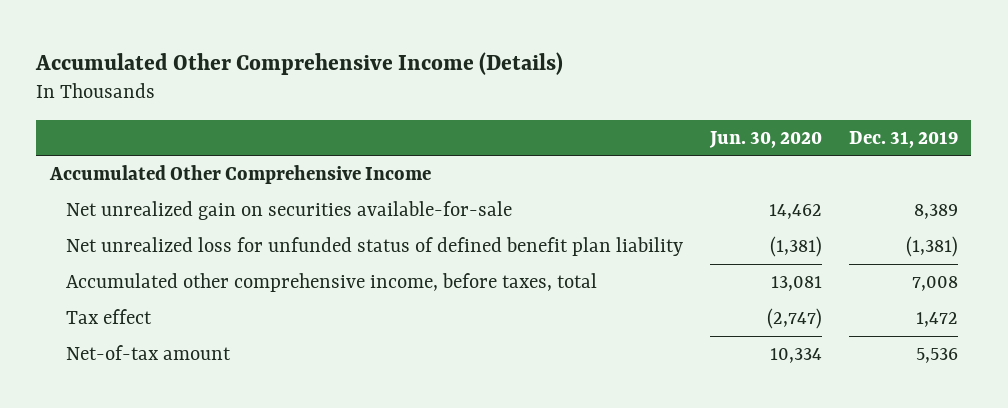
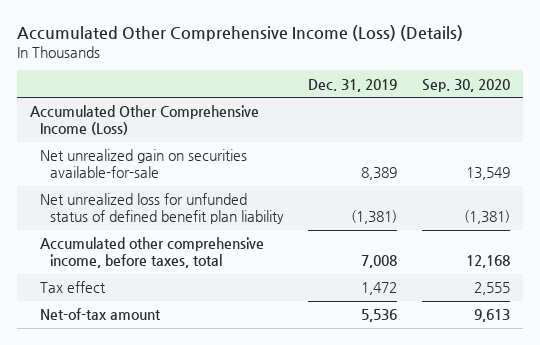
[35,51,564,75] Accumulated Other Comprehensive Income (Details) -> [17,25,464,42] Accumulated Other Comprehensive Income (Loss) (Details)
[709,130,823,148] Jun. 30, 2020 -> none
none -> [422,78,511,92] Sep. 30, 2020
[48,164,431,184] Accumulated Other Comprehensive Income -> [29,105,259,136] Accumulated Other Comprehensive Income (Loss)

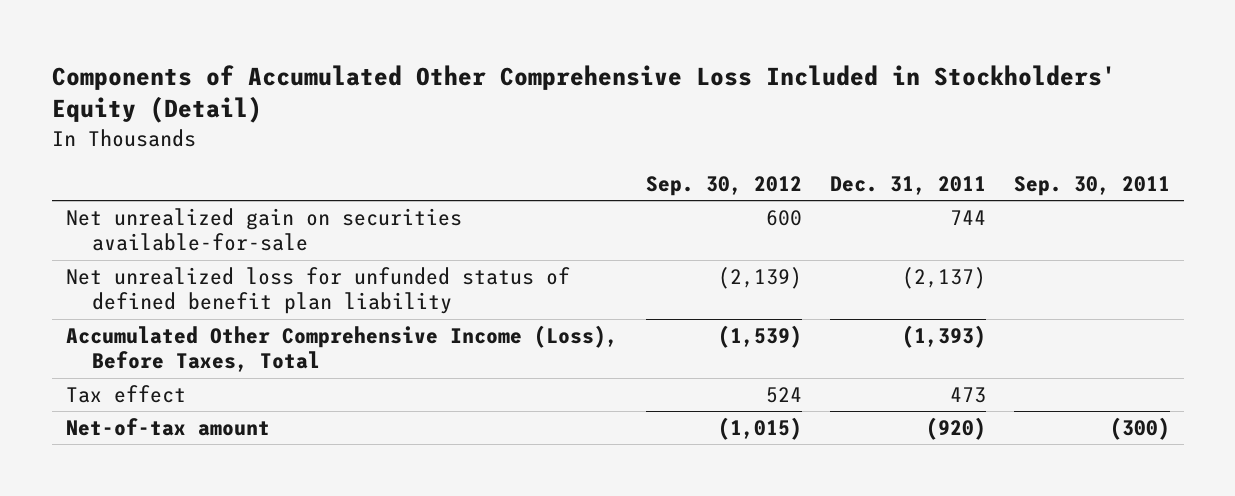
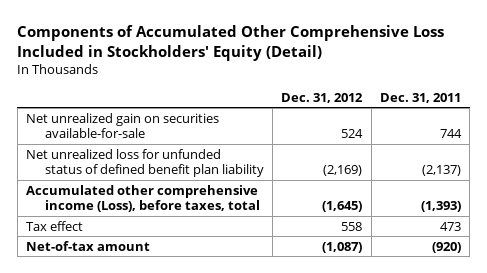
[645,176,802,197] Sep. 30, 2012 -> none
[1013,176,1170,197] Sep. 30, 2011 -> none
none -> [281,92,364,103] Dec. 31, 2012
[65,325,618,373] Accumulated Other Comprehensive Income (Loss), Before Taxes, Total -> [25,184,260,213] Accumulated other comprehensive income (Loss), before taxes, total

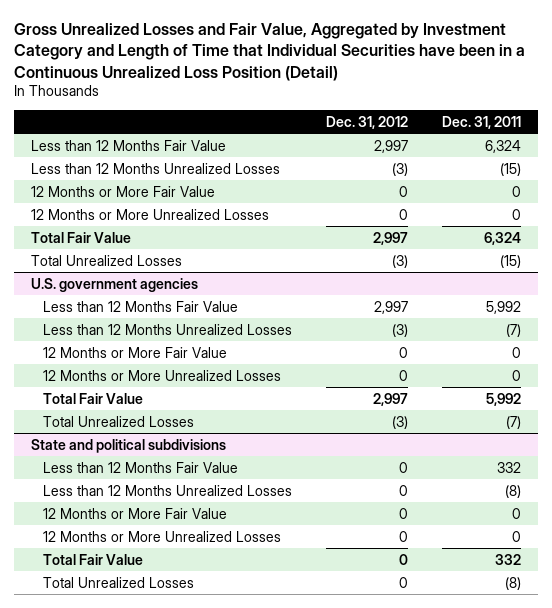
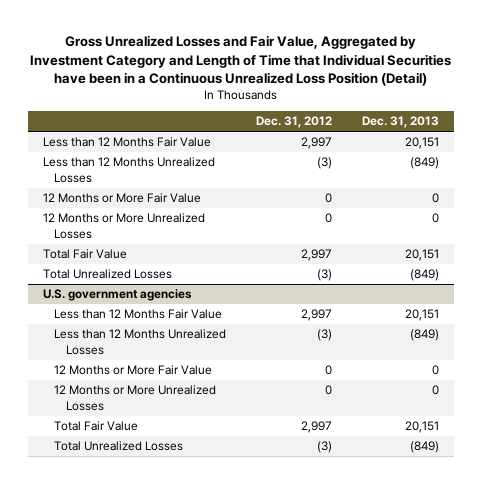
[442,115,522,129] Dec. 31, 2011 -> none
none -> [362,116,440,129] Dec. 31, 2013
[30,438,226,453] State and political subdivisions -> none
[42,461,238,473] Less than 12 Months Fair Value -> none
[42,484,292,496] Less than 12 Months Unrealized Losses -> none
[42,507,227,519] 12 Months or More Fair Value -> none
[42,530,281,542] 12 Months or More Unrealized Losses -> none
[42,553,143,565] Total Fair Value -> none
[42,576,194,588] Total Unrealized Losses -> none

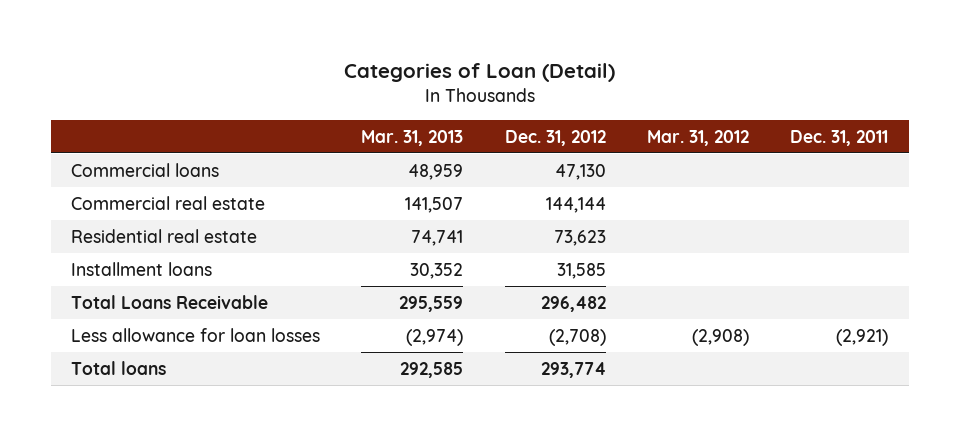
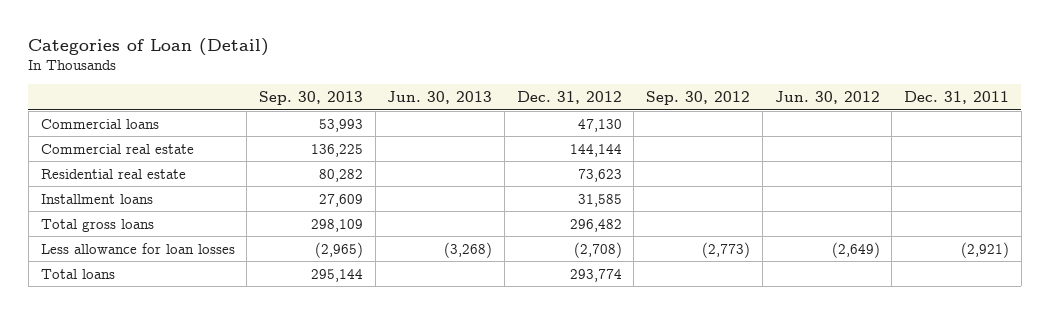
[361,129,464,146] Mar. 31, 2013 -> none
[646,129,749,146] Mar. 31, 2012 -> none
none -> [258,91,363,106] Sep. 30, 2013
none -> [387,91,493,105] Jun. 30, 2013
none -> [646,91,751,106] Sep. 30, 2012
none -> [774,91,880,105] Jun. 30, 2012
[71,294,269,309] Total Loans Receivable -> [40,218,154,232] Total gross loans

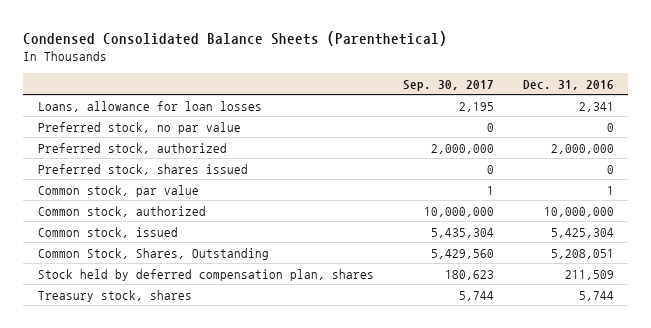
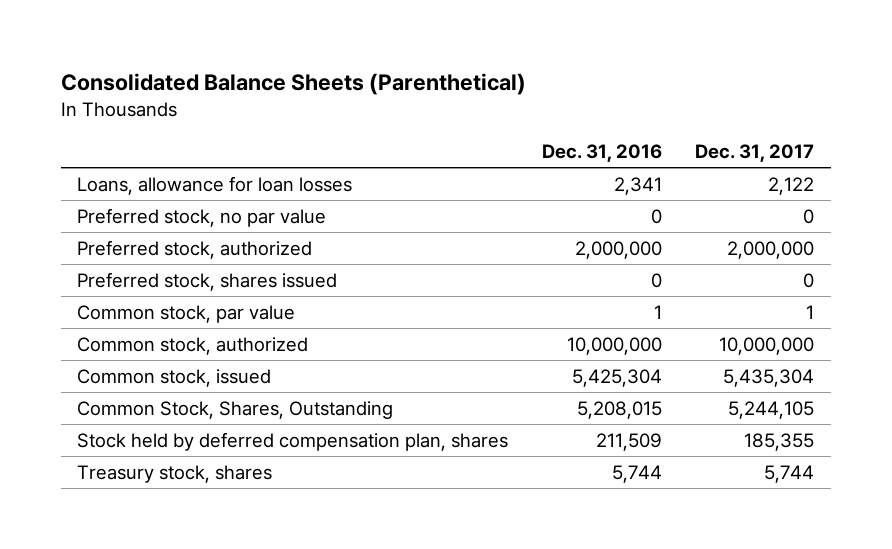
[23,30,448,46] Condensed Consolidated Balance Sheets (Parenthetical) -> [60,73,526,96] Consolidated Balance Sheets (Parenthetical)
[402,79,494,91] Sep. 30, 2017 -> none
none -> [695,143,815,162] Dec. 31, 2017
[550,248,614,259] 5,208,051 -> [576,400,662,419] 5,208,015

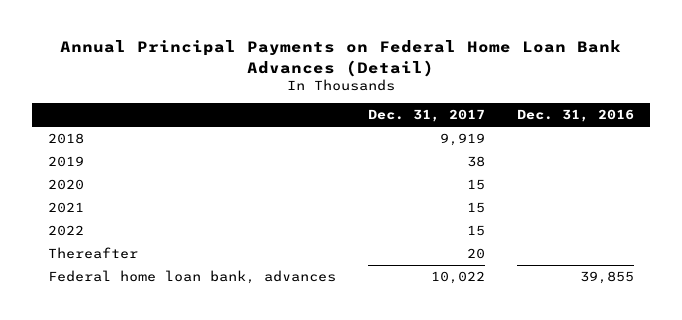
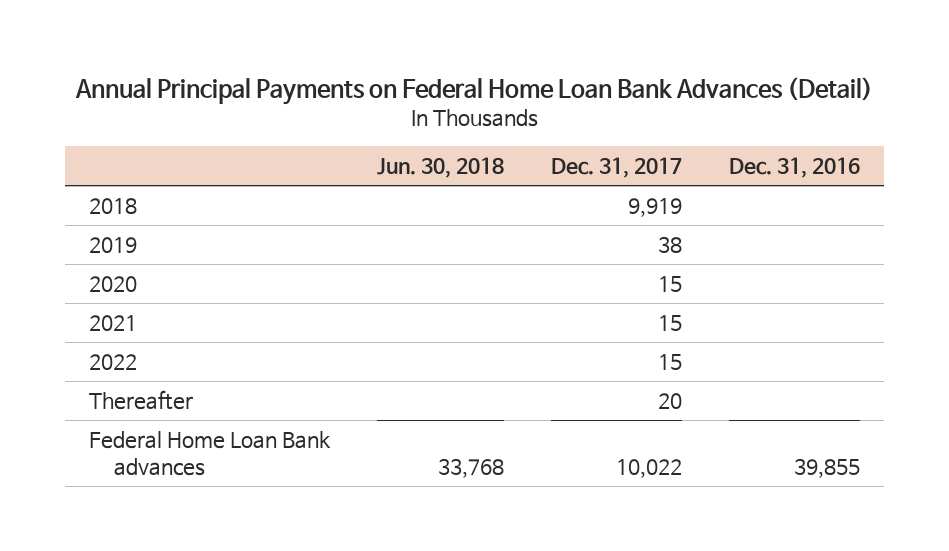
none -> [376,156,504,178] Jun. 30, 2018
[48,270,337,285] Federal home loan bank, advances -> [88,431,331,476] Federal Home Loan Bank advances

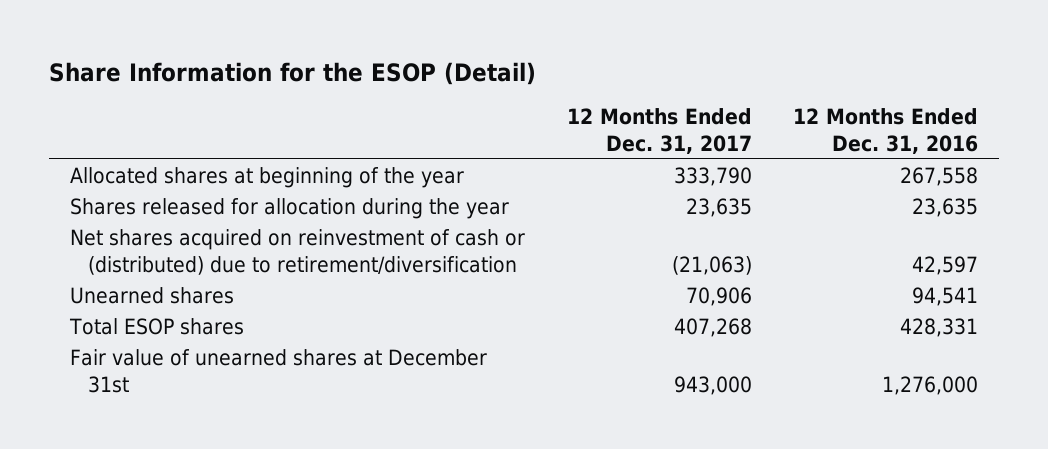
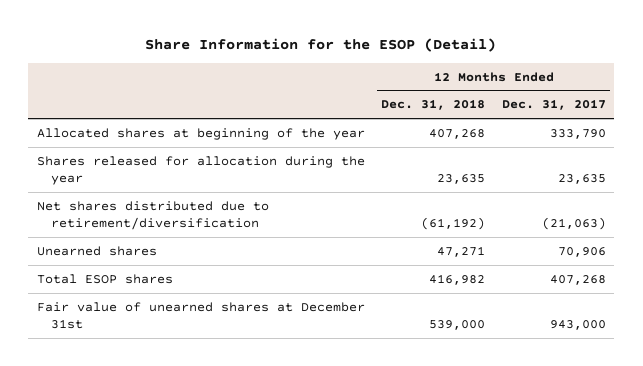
[793,108,979,154] 12 Months Ended Dec. 31, 2016 -> none
none -> [381,99,486,111] Dec. 31, 2018
[69,229,525,275] Net shares acquired on reinvestment of cash or (distributed) due to retirement/diversification -> [36,200,269,231] Net shares distributed due to retirement/diversification

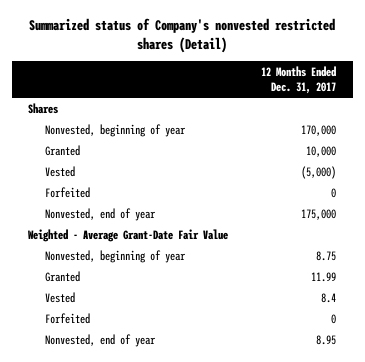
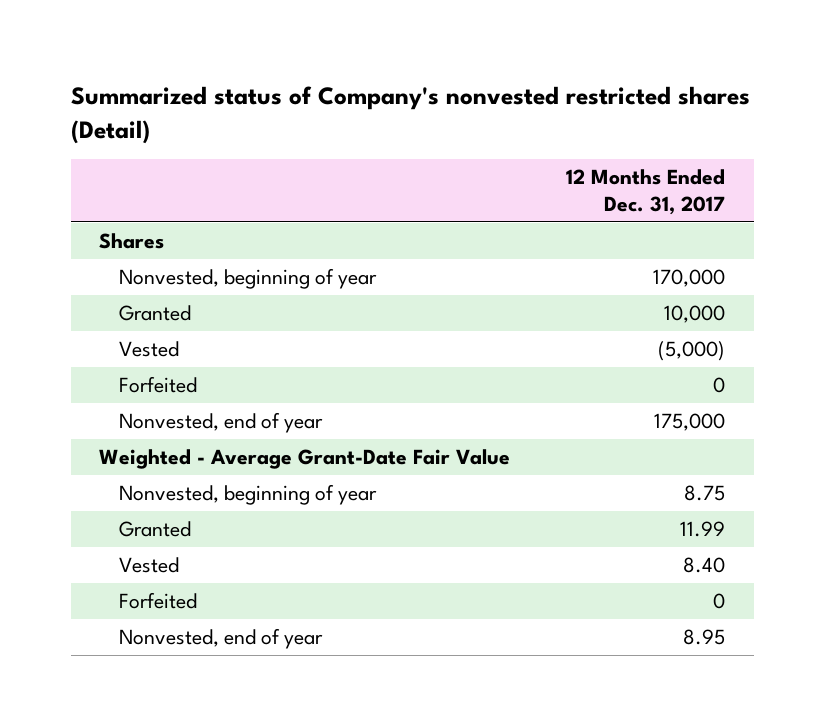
[321,292,337,303] 8.4 -> [683,557,726,574] 8.40

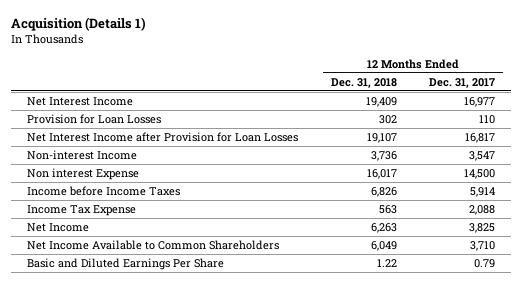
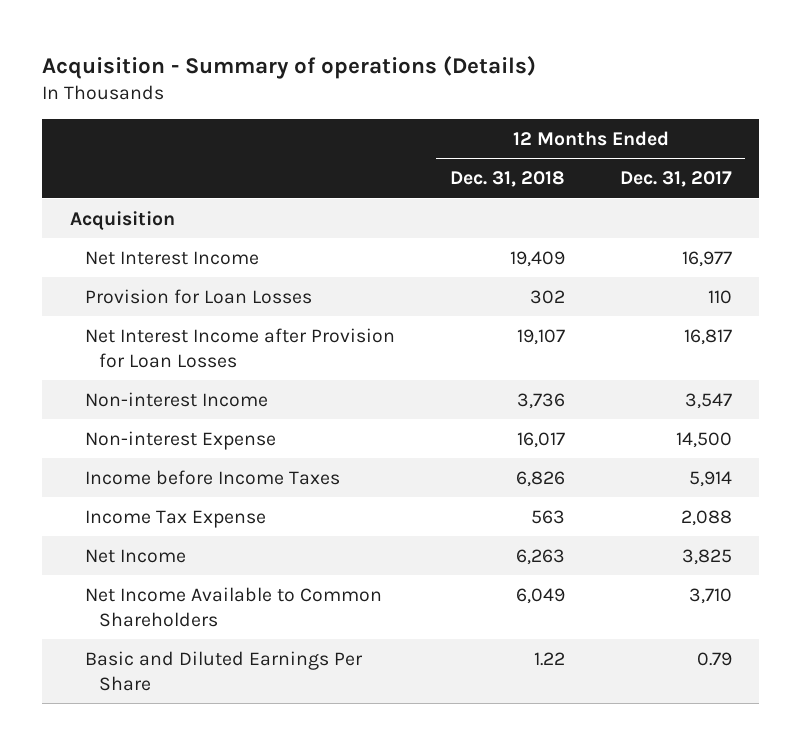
[11,17,147,32] Acquisition (Details 1) -> [42,55,537,79] Acquisition - Summary of operations (Details)
none -> [69,210,175,230] Acquisition
[27,168,140,181] Non interest Expense -> [84,430,276,450] Non-interest Expense

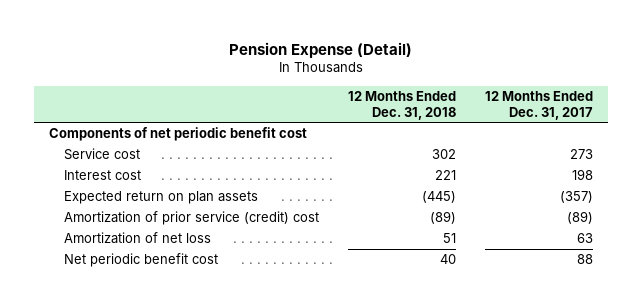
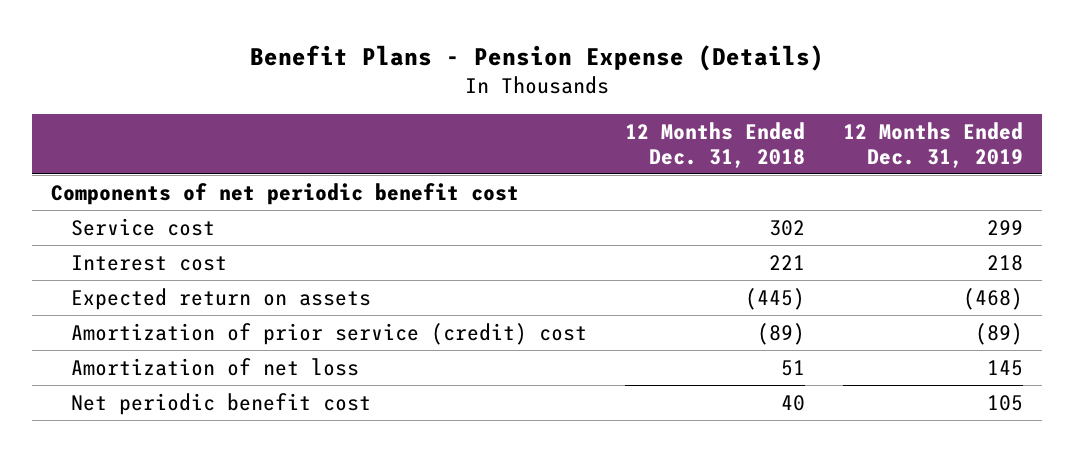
[228,41,412,58] Pension Expense (Detail) -> [250,44,825,71] Benefit Plans - Pension Expense (Details)
[485,90,594,120] 12 Months Ended Dec. 31, 2017 -> none
none -> [842,121,1023,168] 12 Months Ended Dec. 31, 2019
[63,191,258,205] Expected return on plan assets -> [70,287,371,310] Expected return on assets

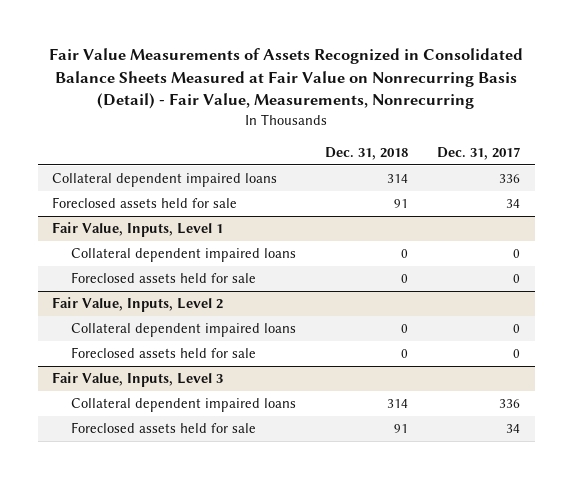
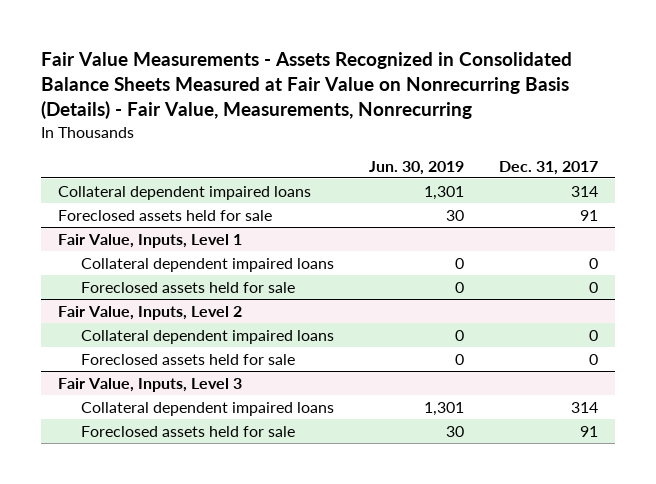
[49,48,524,110] Fair Value Measurements of Assets Recognized in Consolidated Balance Sheets Measured at Fair Value on Nonrecurring Basis (Detail) - Fair Value, Measurements, Nonrecurring -> [40,51,572,119] Fair Value Measurements - Assets Recognized in Consolidated Balance Sheets Measured at Fair Value on Nonrecurring Basis (Details) - Fair Value, Measurements, Nonrecurring
[324,146,408,160] Dec. 31, 2018 -> none
none -> [368,160,464,175] Jun. 30, 2019
[499,174,521,184] 336 -> [570,185,598,197] 314
[506,199,521,209] 34 -> [579,209,598,221] 91
[499,399,521,409] 336 -> [570,401,598,413] 314
[506,424,521,434] 34 -> [579,425,598,437] 91

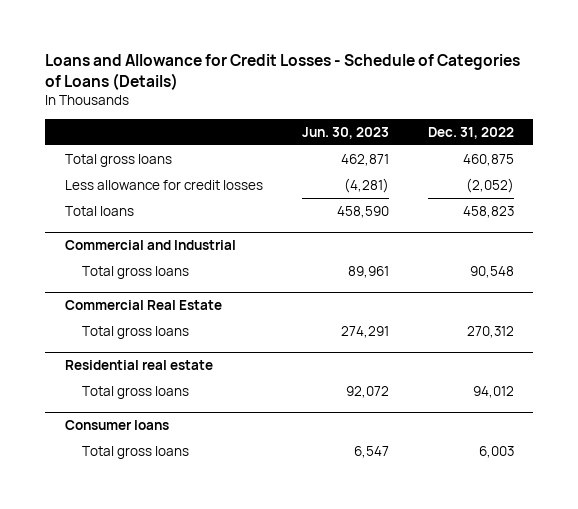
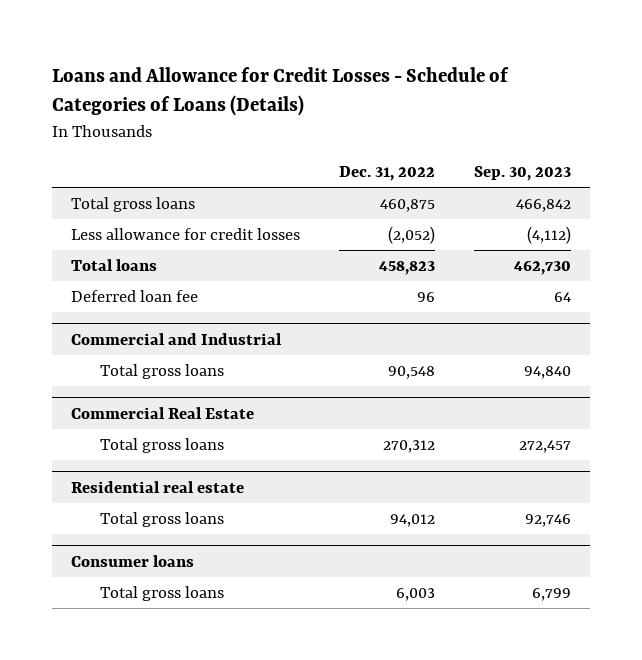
[301,126,389,139] Jun. 30, 2023 -> none
none -> [474,166,572,182] Sep. 30, 2023
none -> [71,289,199,302] Deferred loan fee

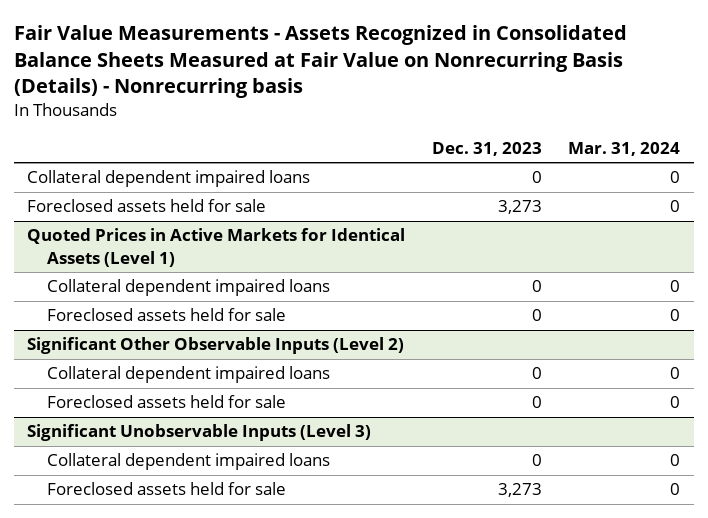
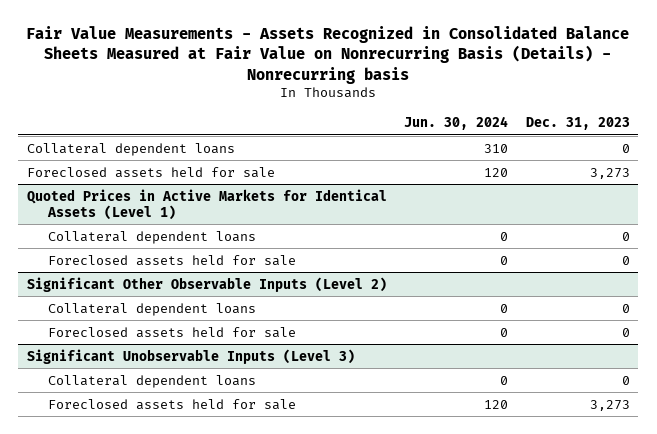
[568,141,681,156] Mar. 31, 2024 -> none
none -> [404,116,509,131] Jun. 30, 2024
[27,170,311,188] Collateral dependent impaired loans -> [26,142,235,156] Collateral dependent loans
[46,279,330,297] Collateral dependent impaired loans -> [47,230,256,244] Collateral dependent loans
[46,366,330,384] Collateral dependent impaired loans -> [47,302,256,316] Collateral dependent loans
[46,453,330,471] Collateral dependent impaired loans -> [47,374,256,388] Collateral dependent loans

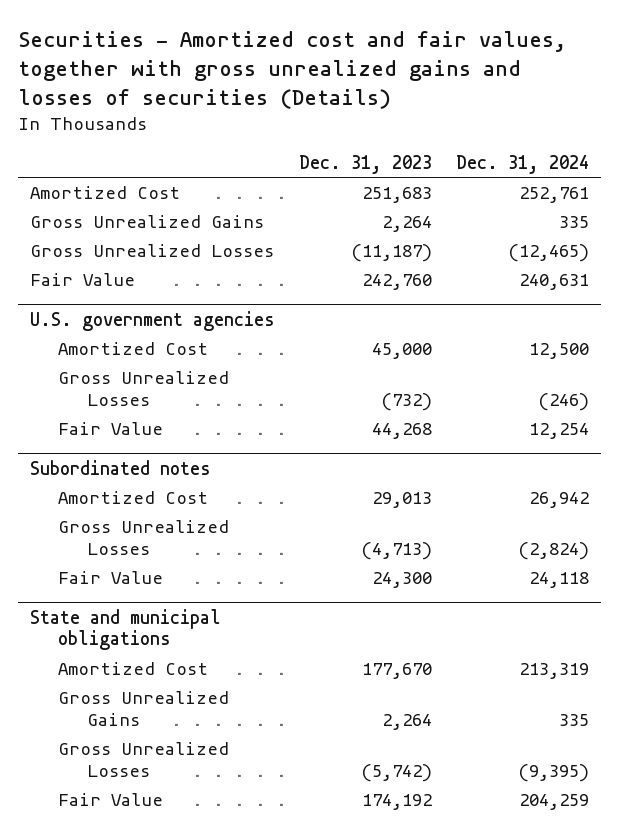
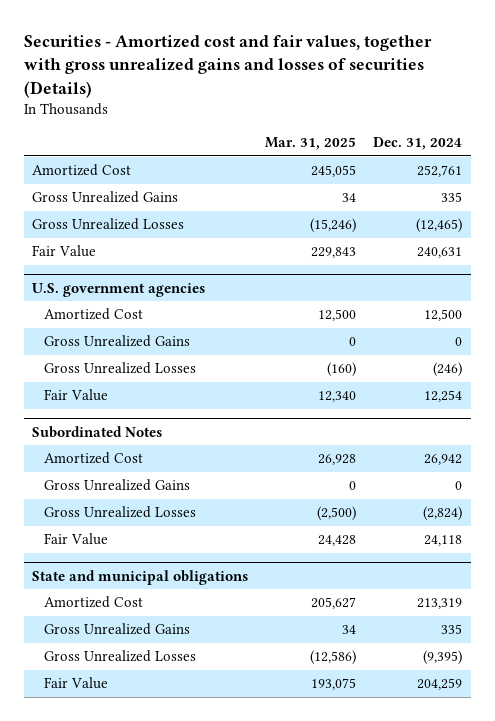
[299,155,433,175] Dec. 31, 2023 -> none
none -> [265,137,357,151] Mar. 31, 2025
none -> [43,335,190,348] Gross Unrealized Gains
[30,459,212,475] Subordinated notes -> [32,425,163,438] Subordinated Notes
none -> [43,479,190,492] Gross Unrealized Gains

